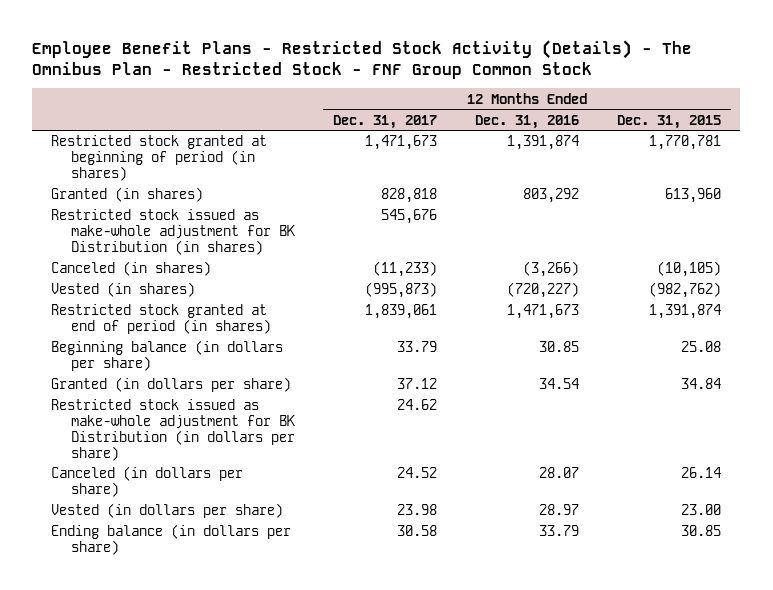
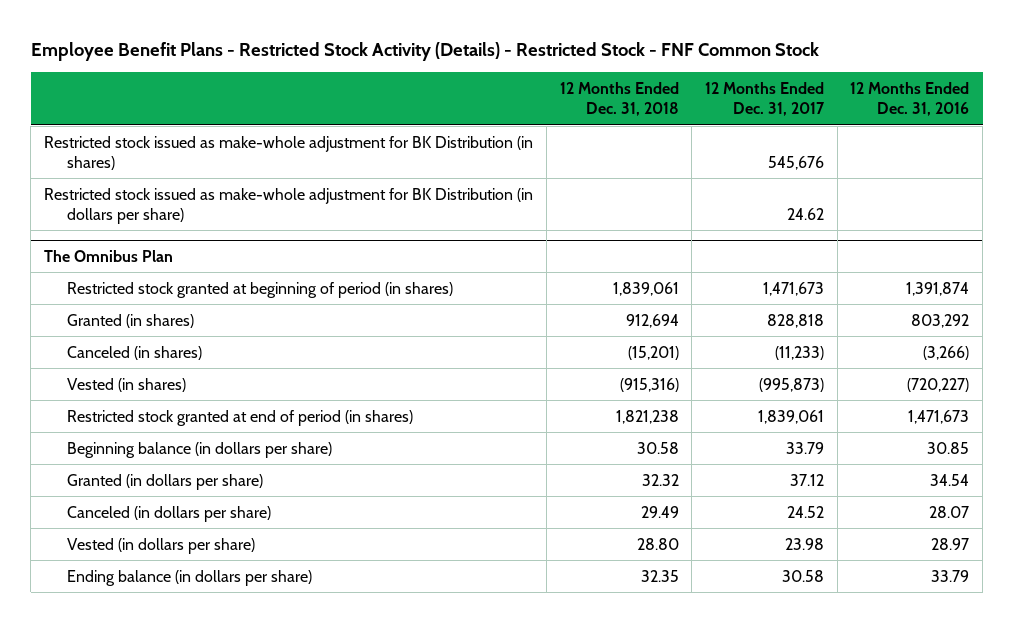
[32,39,693,79] Employee Benefit Plans - Restricted Stock Activity (Details) - The Omnibus Plan - Restricted Stock - FNF Group Common Stock -> [30,42,819,62] Employee Benefit Plans - Restricted Stock Activity (Details) - Restricted Stock - FNF Common Stock
[617,114,722,129] Dec. 31, 2015 -> none
none -> [559,81,679,117] 12 Months Ended Dec. 31, 2018
[51,209,295,255] Restricted stock issued as make-whole adjustment for BK Distribution (in shares) -> [44,135,534,170] Restricted stock issued as make-whole adjustment for BK Distribution (in shares)
[51,399,295,461] Restricted stock issued as make-whole adjustment for BK Distribution (in dollars per share) -> [44,187,534,224] Restricted stock issued as make-whole adjustment for BK Distribution (in dollars per share)
none -> [44,249,174,262] The Omnibus Plan

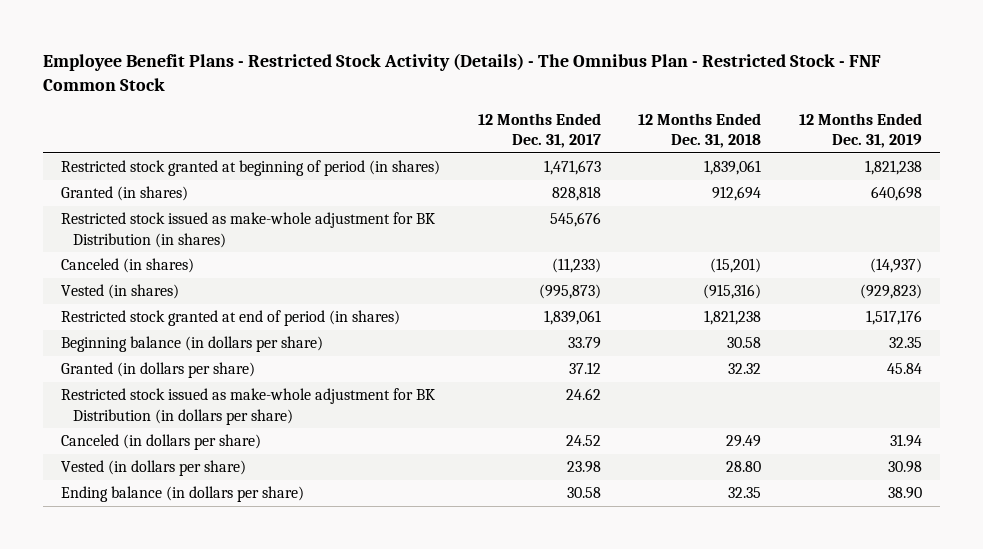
[30,42,819,62] Employee Benefit Plans - Restricted Stock Activity (Details) - Restricted Stock - FNF Common Stock -> [42,52,881,91] Employee Benefit Plans - Restricted Stock Activity (Details) - The Omnibus Plan - Restricted Stock - FNF Common Stock
[850,81,970,117] 12 Months Ended Dec. 31, 2016 -> none
none -> [798,112,922,148] 12 Months Ended Dec. 31, 2019
[44,249,174,262] The Omnibus Plan -> none
[44,135,534,170] Restricted stock issued as make-whole adjustment for BK Distribution (in shares) -> [61,212,436,248] Restricted stock issued as make-whole adjustment for BK Distribution (in shares)
[44,187,534,224] Restricted stock issued as make-whole adjustment for BK Distribution (in dollars per share) -> [61,388,436,425] Restricted stock issued as make-whole adjustment for BK Distribution (in dollars per share)

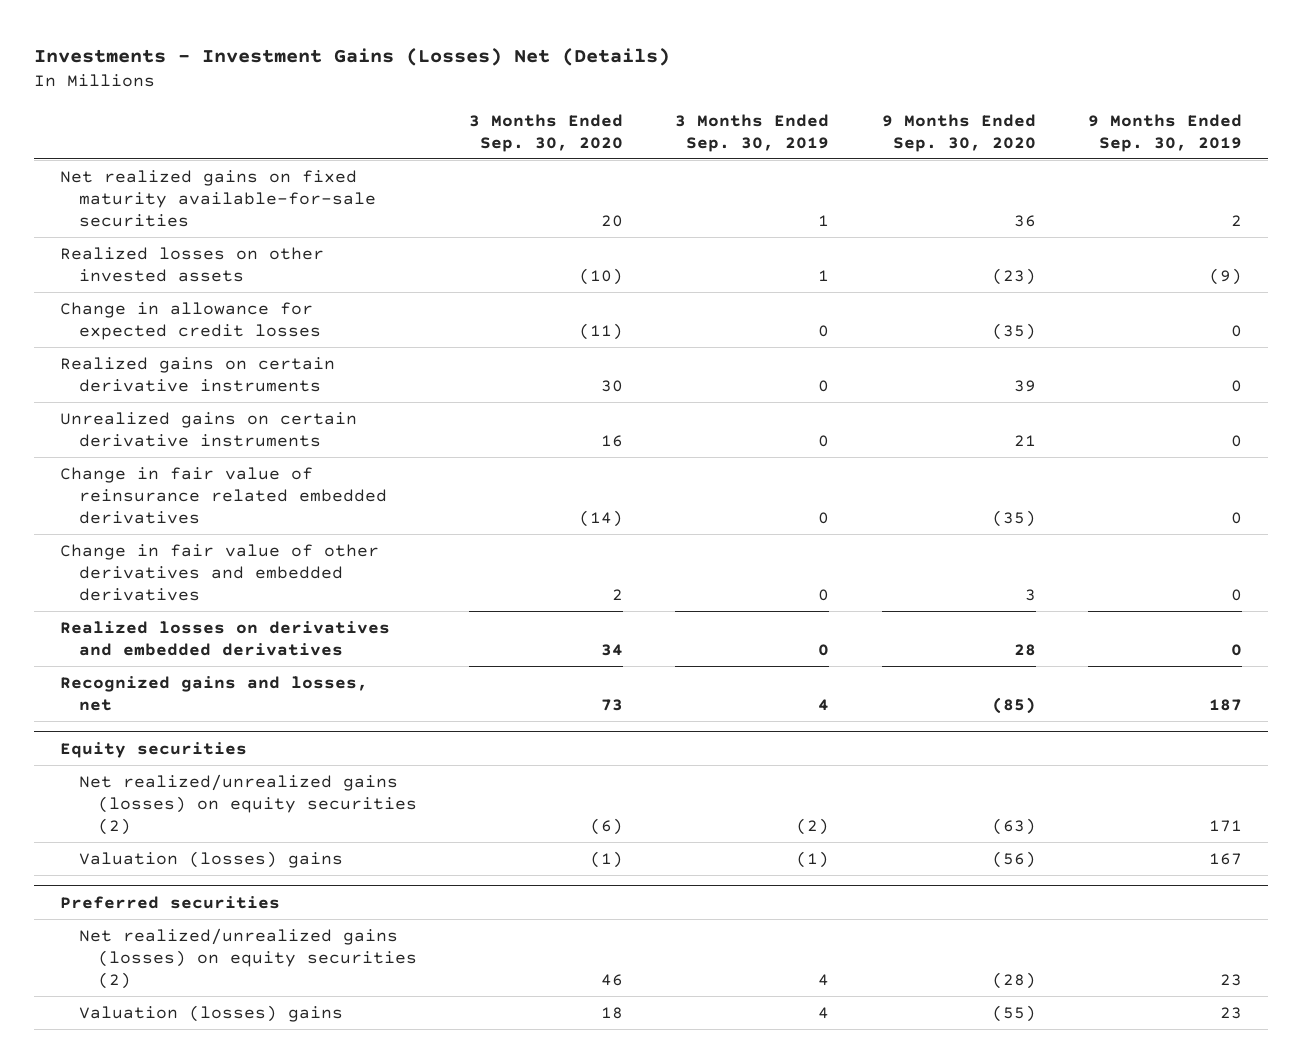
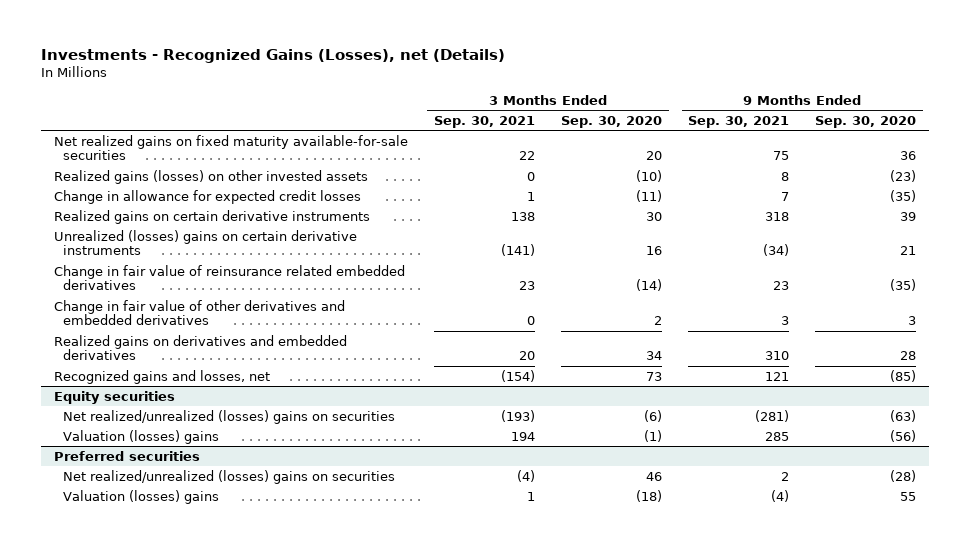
[33,47,670,66] Investments - Investment Gains (Losses) Net (Details) -> [40,49,505,64] Investments - Recognized Gains (Losses), net (Details)
[675,113,830,152] 3 Months Ended Sep. 30, 2019 -> none
[1087,113,1242,152] 9 Months Ended Sep. 30, 2019 -> none
none -> [433,115,535,128] Sep. 30, 2021
none -> [688,115,790,128] Sep. 30, 2021
[59,246,324,282] Realized losses on other invested assets -> [53,169,368,184] Realized gains (losses) on other invested assets
[59,411,357,447] Unrealized gains on certain derivative instruments -> [53,229,357,256] Unrealized (losses) gains on certain derivative instruments
[59,620,390,656] Realized losses on derivatives and embedded derivatives -> [53,334,347,361] Realized gains on derivatives and embedded derivatives
[78,773,418,835] Net realized/unrealized gains (losses) on equity securities (2) -> [63,409,396,424] Net realized/unrealized (losses) gains on securities
[78,927,418,989] Net realized/unrealized gains (losses) on equity securities (2) -> [63,469,396,484] Net realized/unrealized (losses) gains on securities
[601,1006,624,1019] 18 -> [636,489,663,502] (18)
[991,1004,1036,1022] (55) -> [900,491,917,501] 55

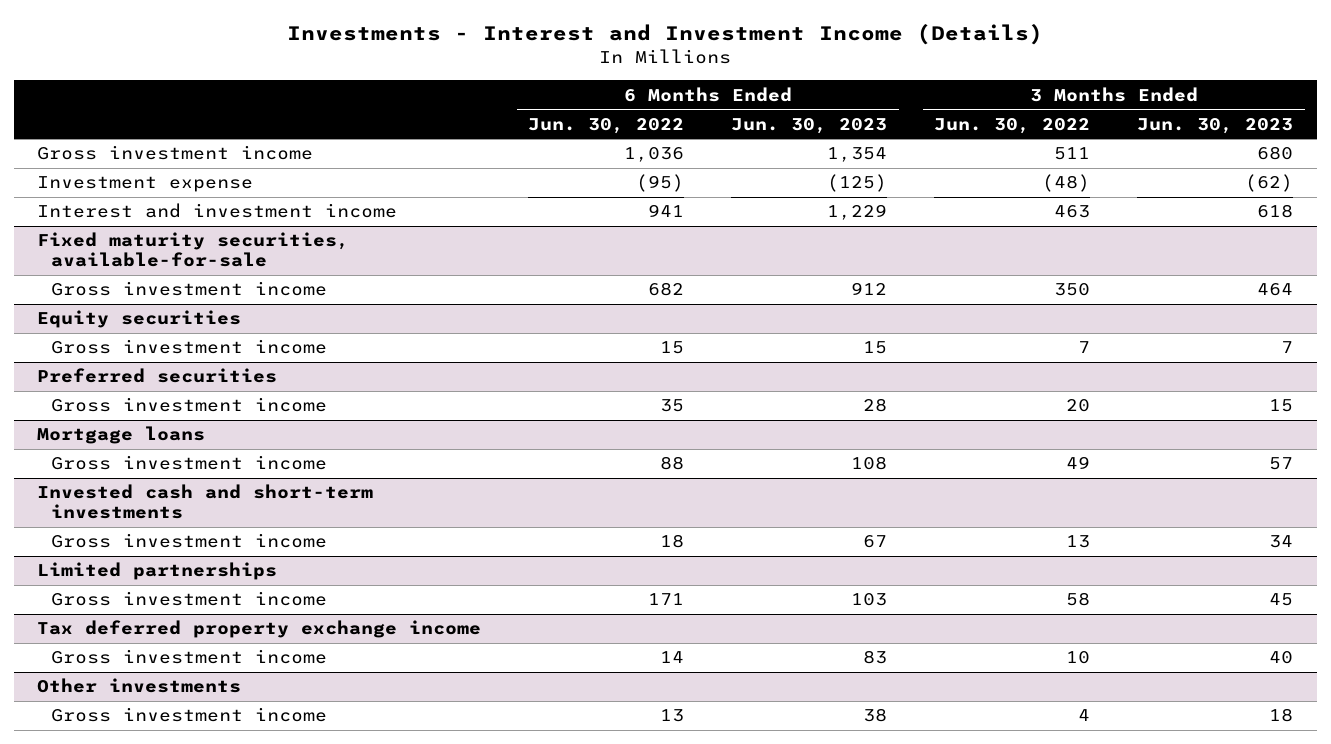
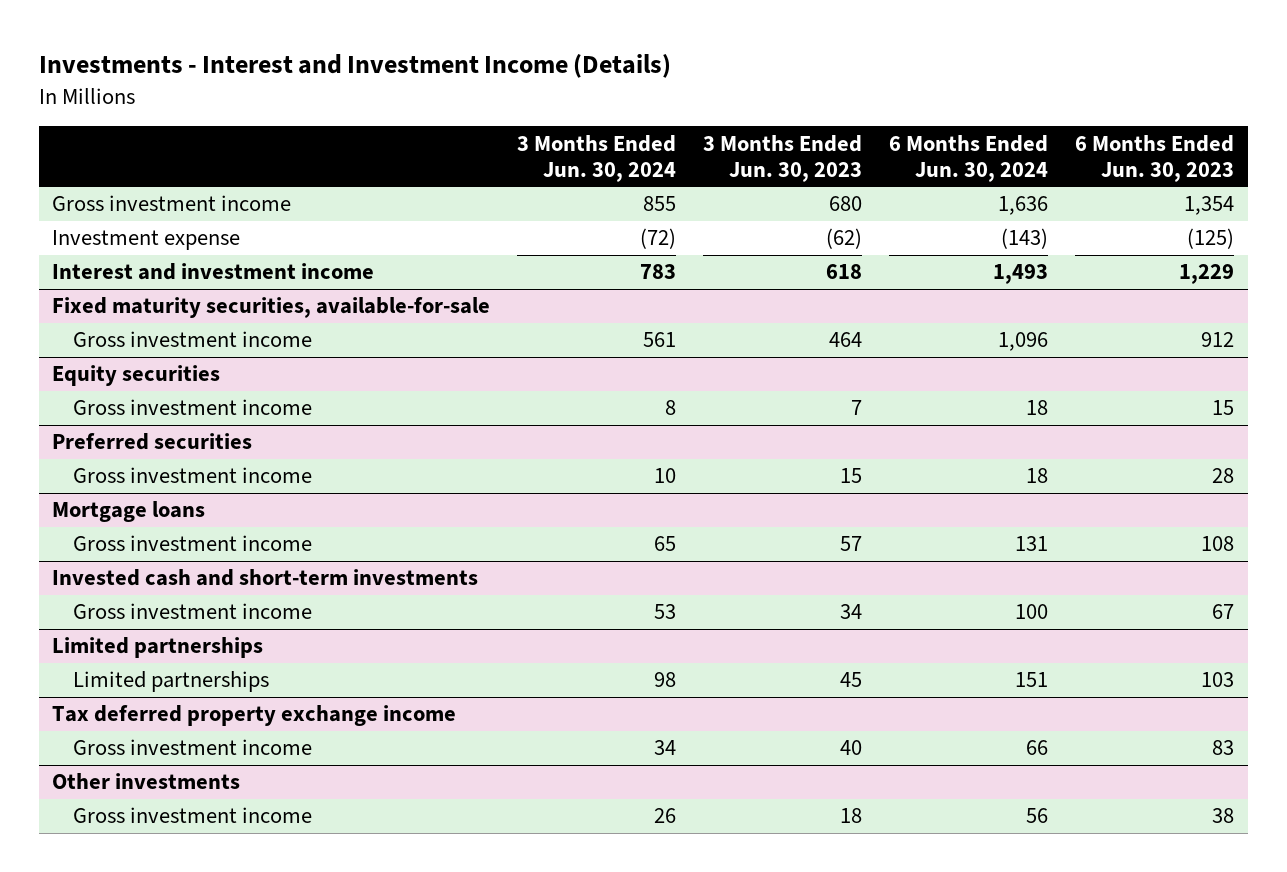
[528,117,685,134] Jun. 30, 2022 -> none
[934,117,1091,134] Jun. 30, 2022 -> none
none -> [517,134,677,182] 3 Months Ended Jun. 30, 2024
none -> [889,134,1049,182] 6 Months Ended Jun. 30, 2024
[50,591,327,607] Gross investment income -> [72,671,269,693] Limited partnerships

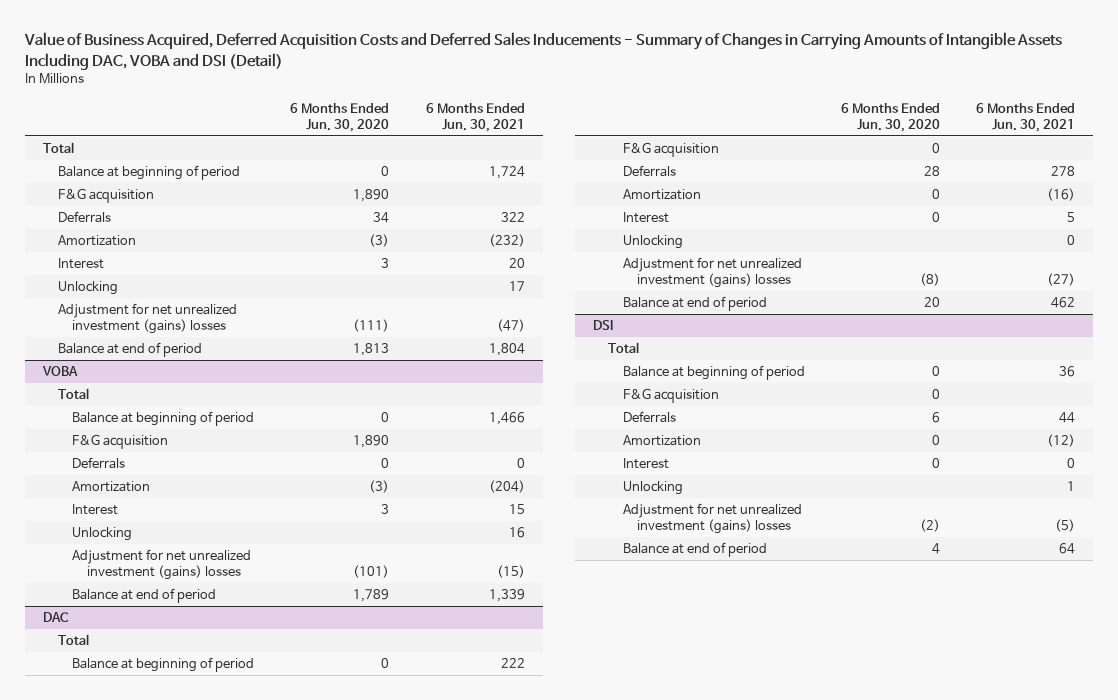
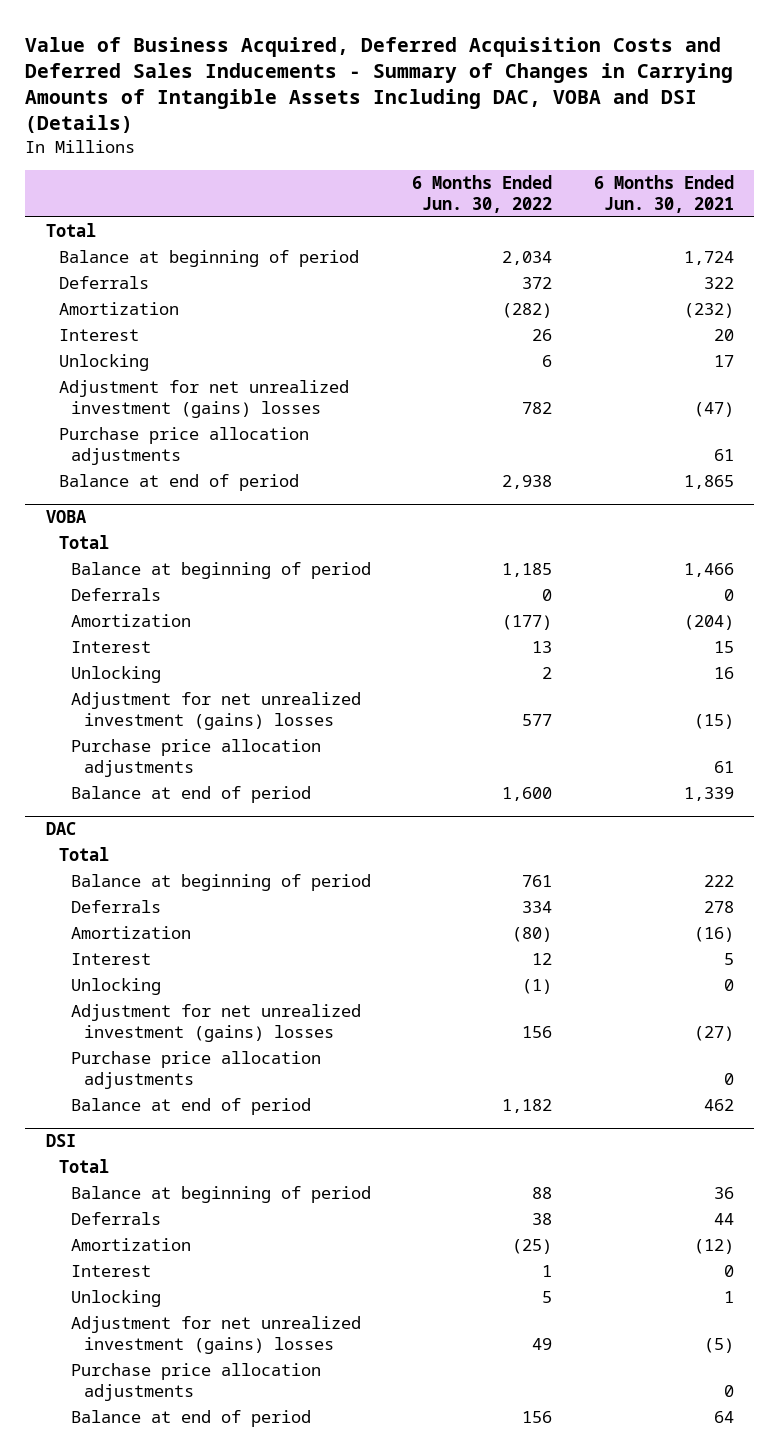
[23,32,1062,70] Value of Business Acquired, Deferred Acquisition Costs and Deferred Sales Inducements - Summary of Changes in Carrying Amounts of Intangible Assets Including DAC, VOBA and DSI (Detail) -> [25,36,734,134] Value of Business Acquired, Deferred Acquisition Costs and Deferred Sales Inducements - Summary of Changes in Carrying Amounts of Intangible Assets Including DAC, VOBA and DSI (Details)
[290,102,390,132] 6 Months Ended Jun. 30, 2020 -> none
none -> [412,175,553,213] 6 Months Ended Jun. 30, 2022
[57,188,154,204] F&G acquisition -> none
none -> [58,427,309,465] Purchase price allocation adjustments
[488,343,525,357] 1,804 -> [683,475,734,490] 1,865
[72,434,169,450] F&G acquisition -> none
none -> [71,739,322,777] Purchase price allocation adjustments
[622,142,719,158] F&G acquisition -> none
none -> [71,1051,322,1089] Purchase price allocation adjustments
[622,388,719,404] F&G acquisition -> none
none -> [71,1363,322,1401] Purchase price allocation adjustments

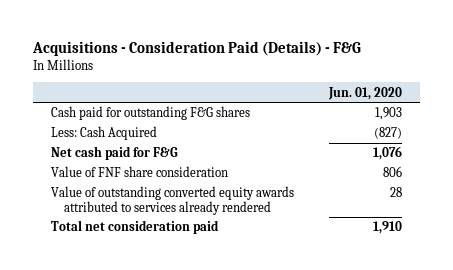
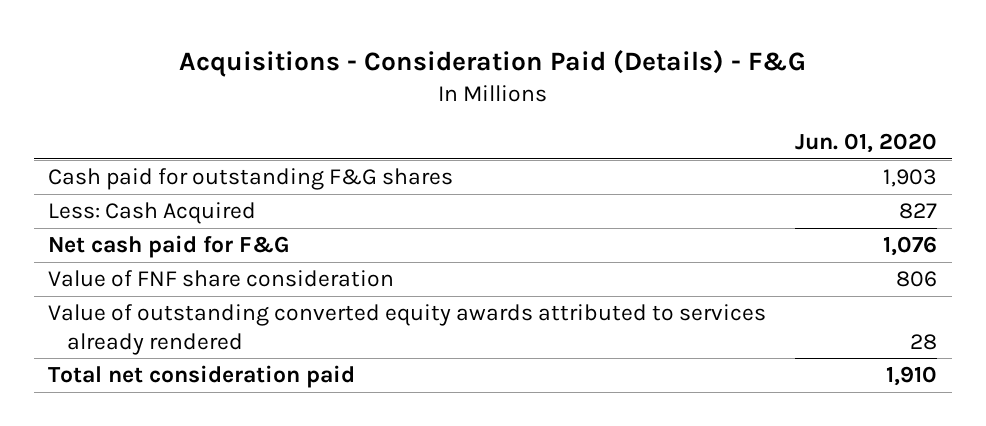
[374,127,403,140] (827) -> [899,203,938,220] 827

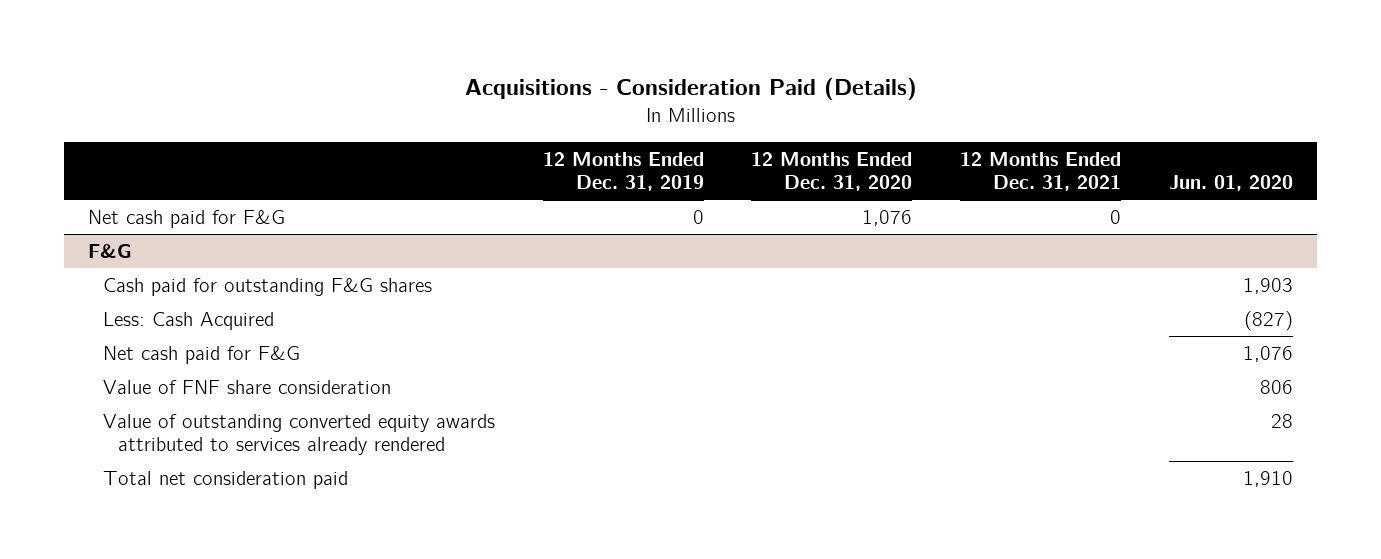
[178,50,806,78] Acquisitions - Consideration Paid (Details) - F&G -> [464,77,917,102] Acquisitions - Consideration Paid (Details)
none -> [542,151,704,191] 12 Months Ended Dec. 31, 2019
none -> [751,151,913,191] 12 Months Ended Dec. 31, 2020
none -> [960,151,1122,191] 12 Months Ended Dec. 31, 2021
none -> [88,209,286,228] Net cash paid for F&G
none -> [88,243,133,259] F&G
[899,203,938,220] 827 -> [1244,310,1294,331] (827)

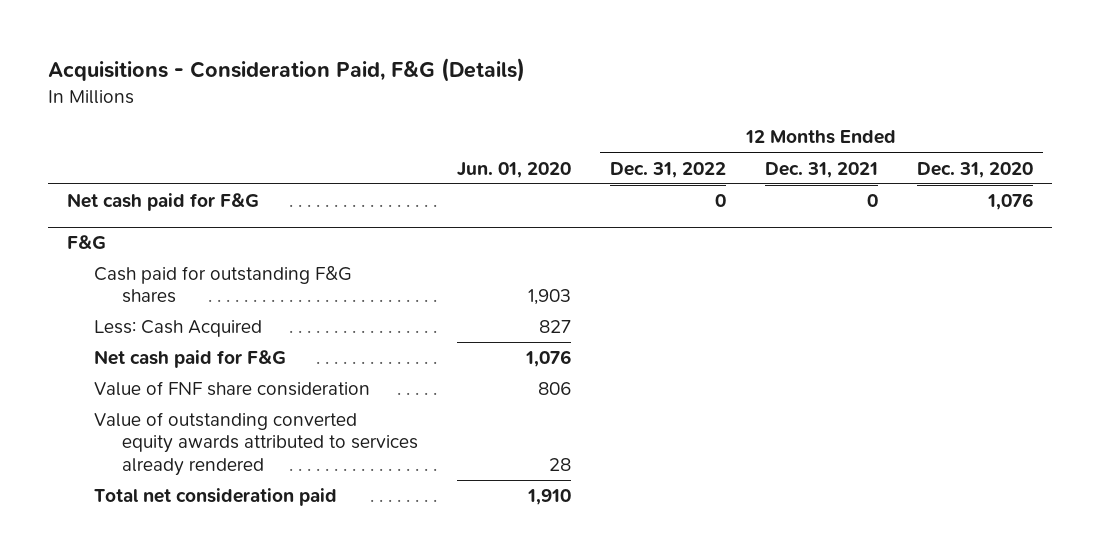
[464,77,917,102] Acquisitions - Consideration Paid (Details) -> [47,58,525,83] Acquisitions - Consideration Paid, F&G (Details)
[542,151,704,191] 12 Months Ended Dec. 31, 2019 -> none
none -> [609,161,726,178] Dec. 31, 2022
[1244,310,1294,331] (827) -> [538,319,571,333] 827

